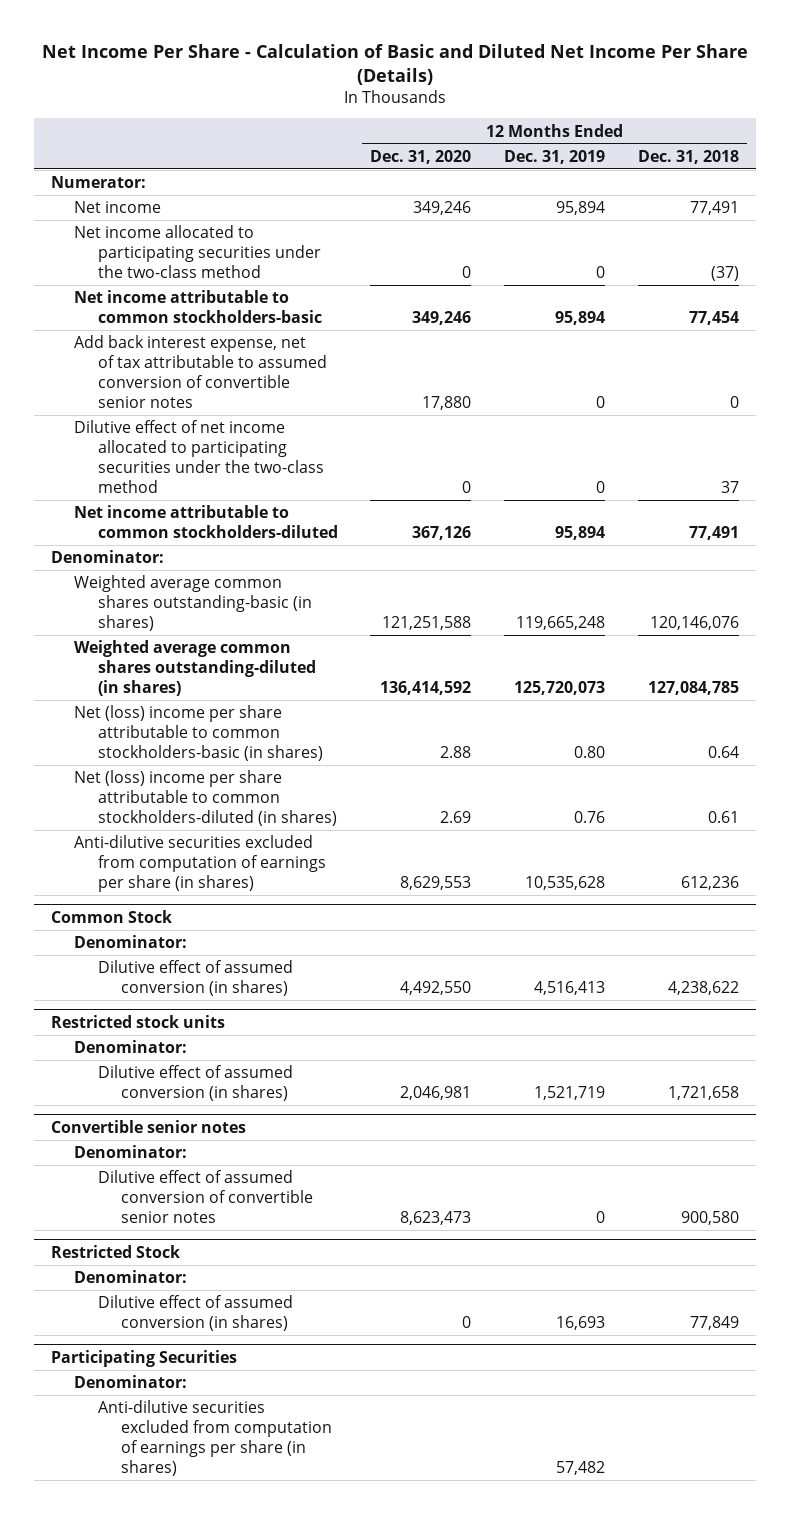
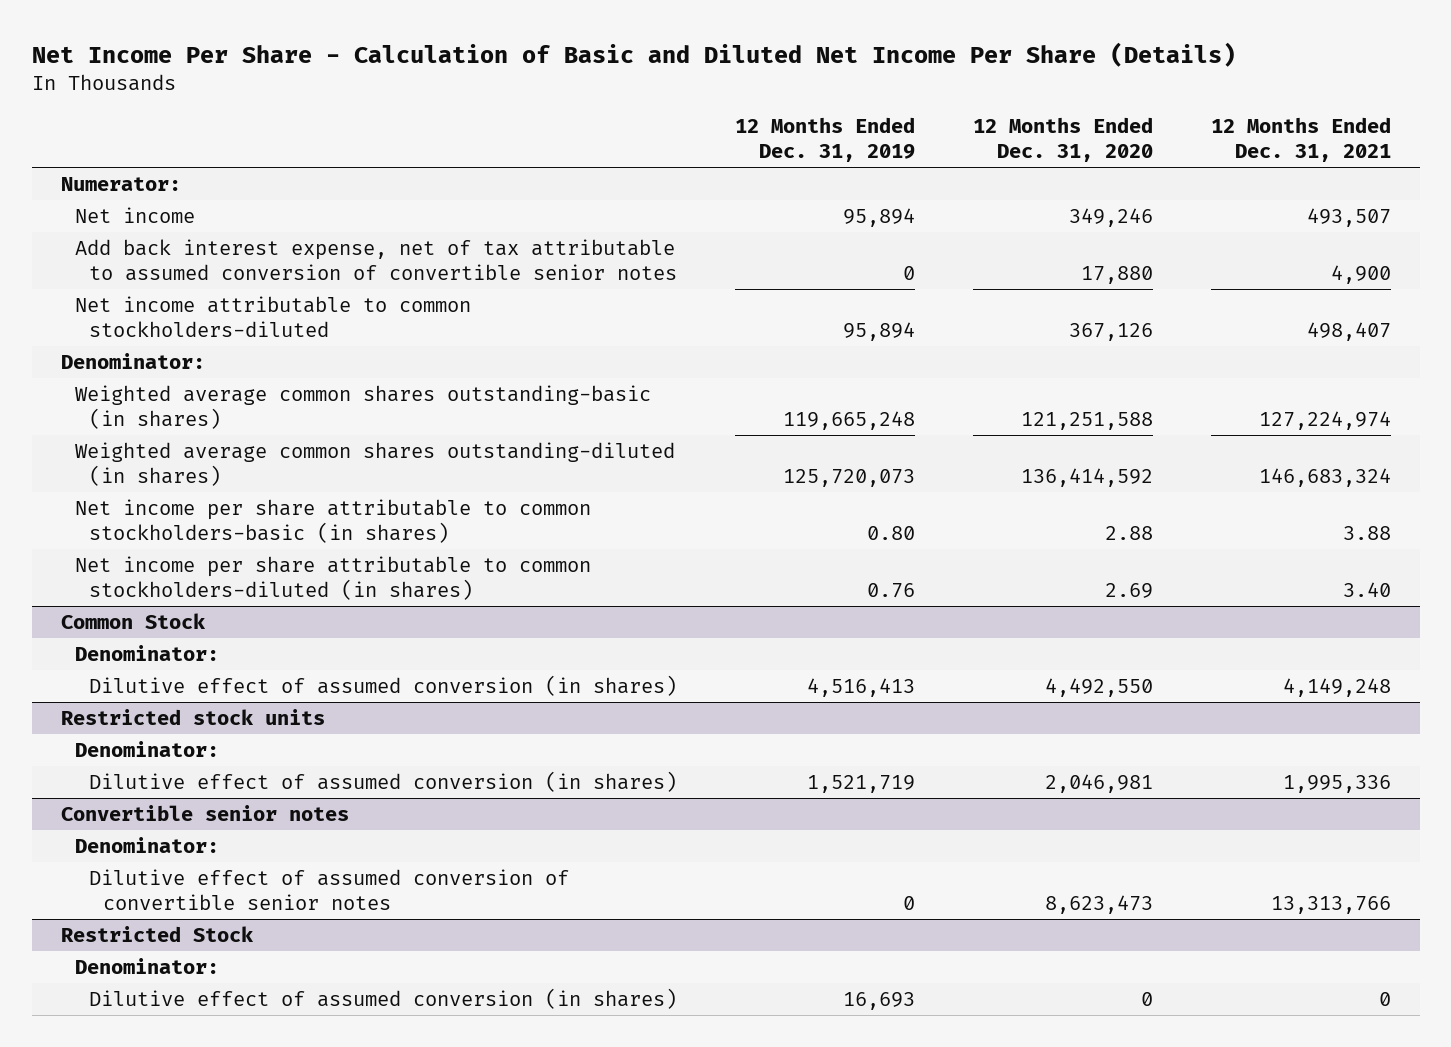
[638,149,740,164] Dec. 31, 2018 -> none
none -> [1210,117,1391,163] 12 Months Ended Dec. 31, 2021
[74,225,321,278] Net income allocated to participating securities under the two-class method -> none
[74,290,322,324] Net income attributable to common stockholders-basic -> none
[74,420,324,493] Dilutive effect of net income allocated to participating securities under the two-class method -> none
[74,835,326,892] Anti-dilutive securities excluded from computation of earnings per share (in shares) -> none
[74,705,323,761] Net (loss) income per share attributable to common stockholders-basic (in shares) -> [74,498,591,544] Net income per share attributable to common stockholders-basic (in shares)
[74,770,337,826] Net (loss) income per share attributable to common stockholders-diluted (in shares) -> [74,555,591,601] Net income per share attributable to common stockholders-diluted (in shares)
[50,1350,237,1368] Participating Securities -> none
[74,1375,188,1389] Denominator: -> none
[97,1400,332,1476] Anti-dilutive securities excluded from computation of earnings per share (in shares) -> none

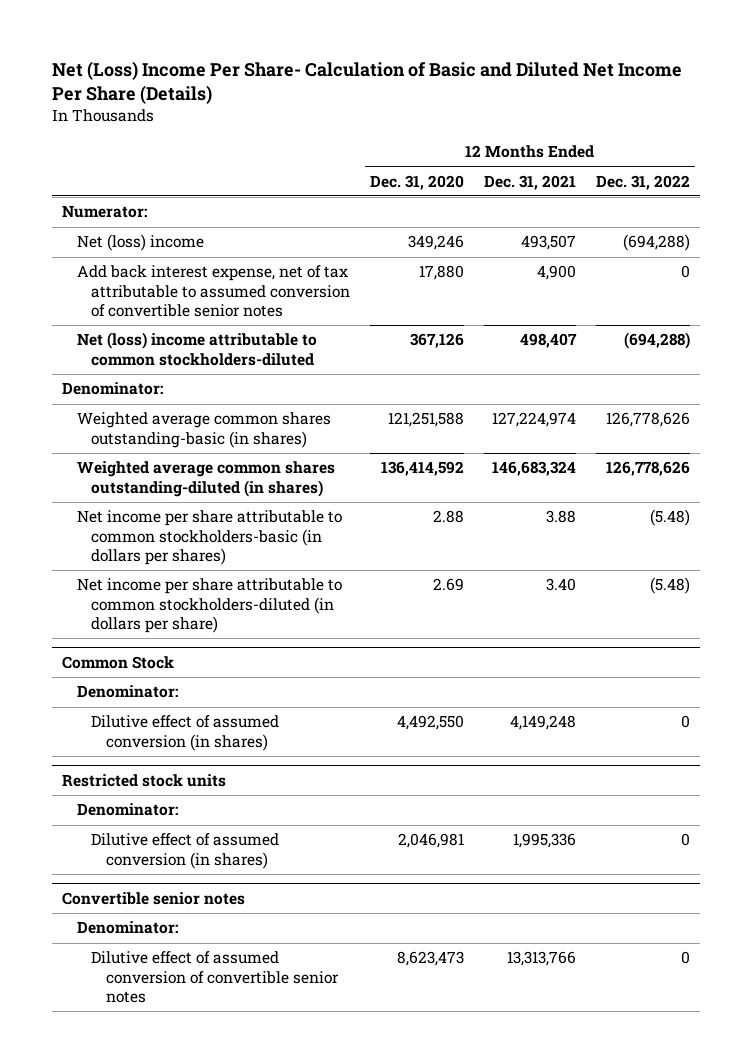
[31,41,1236,67] Net Income Per Share - Calculation of Basic and Diluted Net Income Per Share (Details) -> [52,61,683,105] Net (Loss) Income Per Share- Calculation of Basic and Diluted Net Income Per Share (Details)
[734,117,915,163] 12 Months Ended Dec. 31, 2019 -> none
none -> [595,174,690,190] Dec. 31, 2022
[74,206,195,223] Net income -> [76,234,204,252] Net (loss) income
[74,295,471,338] Net income attributable to common stockholders-diluted -> [76,332,317,366] Net (loss) income attributable to common stockholders-diluted
[74,498,591,544] Net income per share attributable to common stockholders-basic (in shares) -> [76,510,342,565] Net income per share attributable to common stockholders-basic (in dollars per shares)
[74,555,591,601] Net income per share attributable to common stockholders-diluted (in shares) -> [76,578,342,633] Net income per share attributable to common stockholders-diluted (in dollars per share)
[60,925,254,942] Restricted Stock -> none
[74,957,219,974] Denominator: -> none
[88,987,677,1009] Dilutive effect of assumed conversion (in shares) -> none

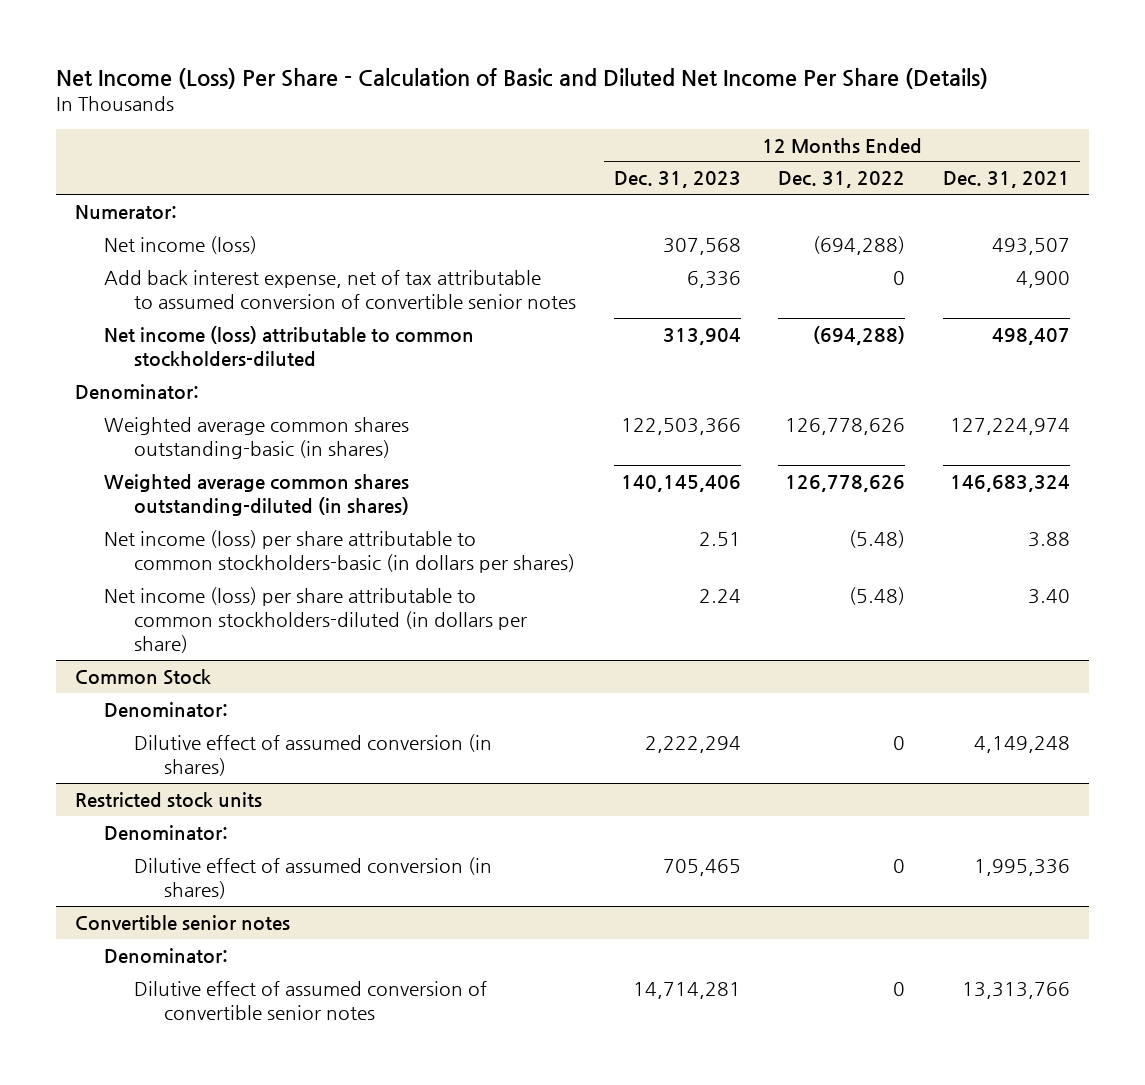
[52,61,683,105] Net (Loss) Income Per Share- Calculation of Basic and Diluted Net Income Per Share (Details) -> [55,67,988,89] Net Income (Loss) Per Share - Calculation of Basic and Diluted Net Income Per Share (Details)
[370,174,465,190] Dec. 31, 2020 -> none
none -> [613,171,741,189] Dec. 31, 2023
[76,234,204,252] Net (loss) income -> [104,235,258,254] Net income (loss)
[76,332,317,366] Net (loss) income attributable to common stockholders-diluted -> [104,325,475,367] Net income (loss) attributable to common stockholders-diluted
[76,510,342,565] Net income per share attributable to common stockholders-basic (in dollars per shares) -> [104,529,576,573] Net income (loss) per share attributable to common stockholders-basic (in dollars per shares)
[76,578,342,633] Net income per share attributable to common stockholders-diluted (in dollars per share) -> [104,586,528,653] Net income (loss) per share attributable to common stockholders-diluted (in dollars per share)

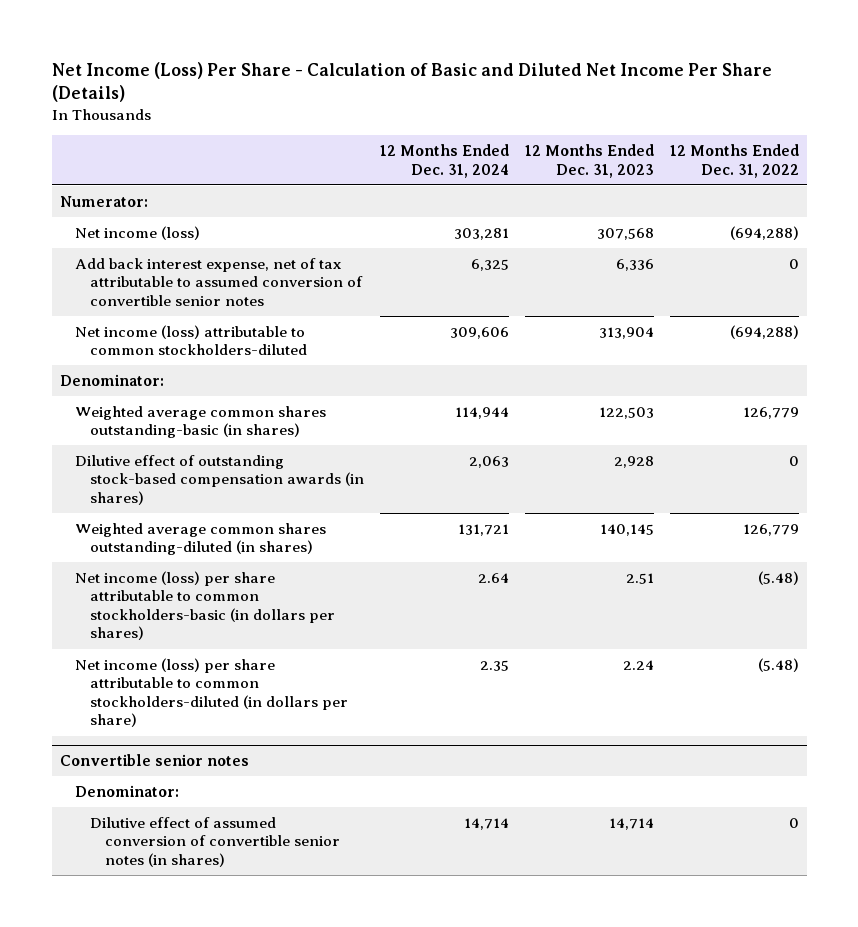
[943,171,1071,189] Dec. 31, 2021 -> none
none -> [380,143,510,178] 12 Months Ended Dec. 31, 2024
[620,417,741,435] 122,503,366 -> [598,406,654,419] 122,503
[785,417,906,435] 126,778,626 -> [742,406,799,419] 126,779
none -> [74,454,365,505] Dilutive effect of outstanding stock-based compensation awards (in shares)
[620,474,741,492] 140,145,406 -> [599,523,654,536] 140,145
[785,474,906,492] 126,778,626 -> [742,523,799,536] 126,779
[74,668,211,685] Common Stock -> none
[104,701,229,717] Denominator: -> none
[134,733,493,776] Dilutive effect of assumed conversion (in shares) -> none
[74,791,262,808] Restricted stock units -> none
[104,824,229,840] Denominator: -> none
[134,856,493,899] Dilutive effect of assumed conversion (in shares) -> none
[134,980,488,1020] Dilutive effect of assumed conversion of convertible senior notes -> [90,816,341,867] Dilutive effect of assumed conversion of convertible senior notes (in shares)
[632,981,741,999] 14,714,281 -> [608,817,654,830] 14,714

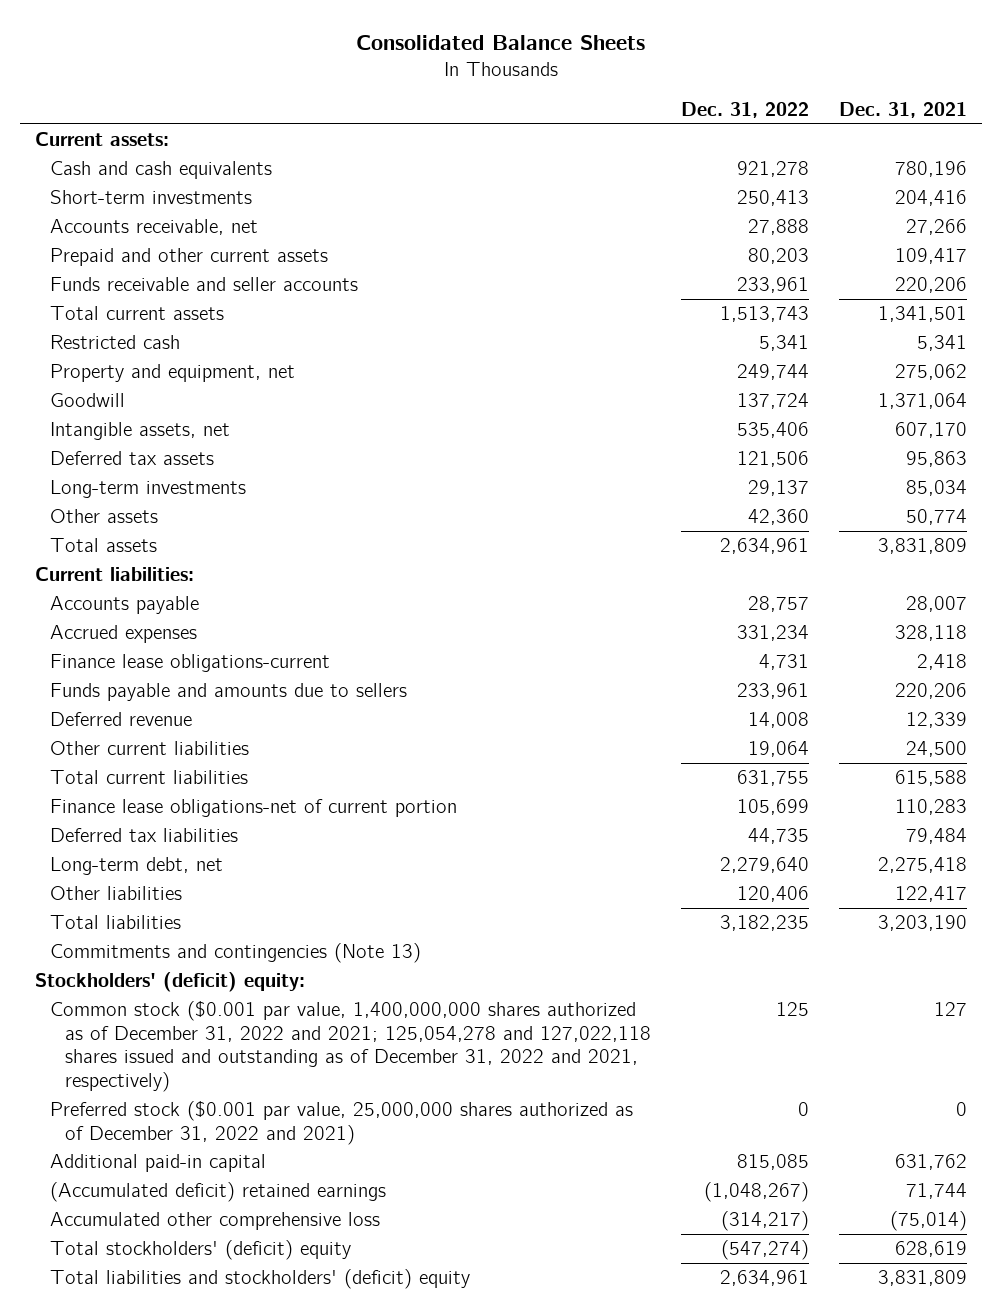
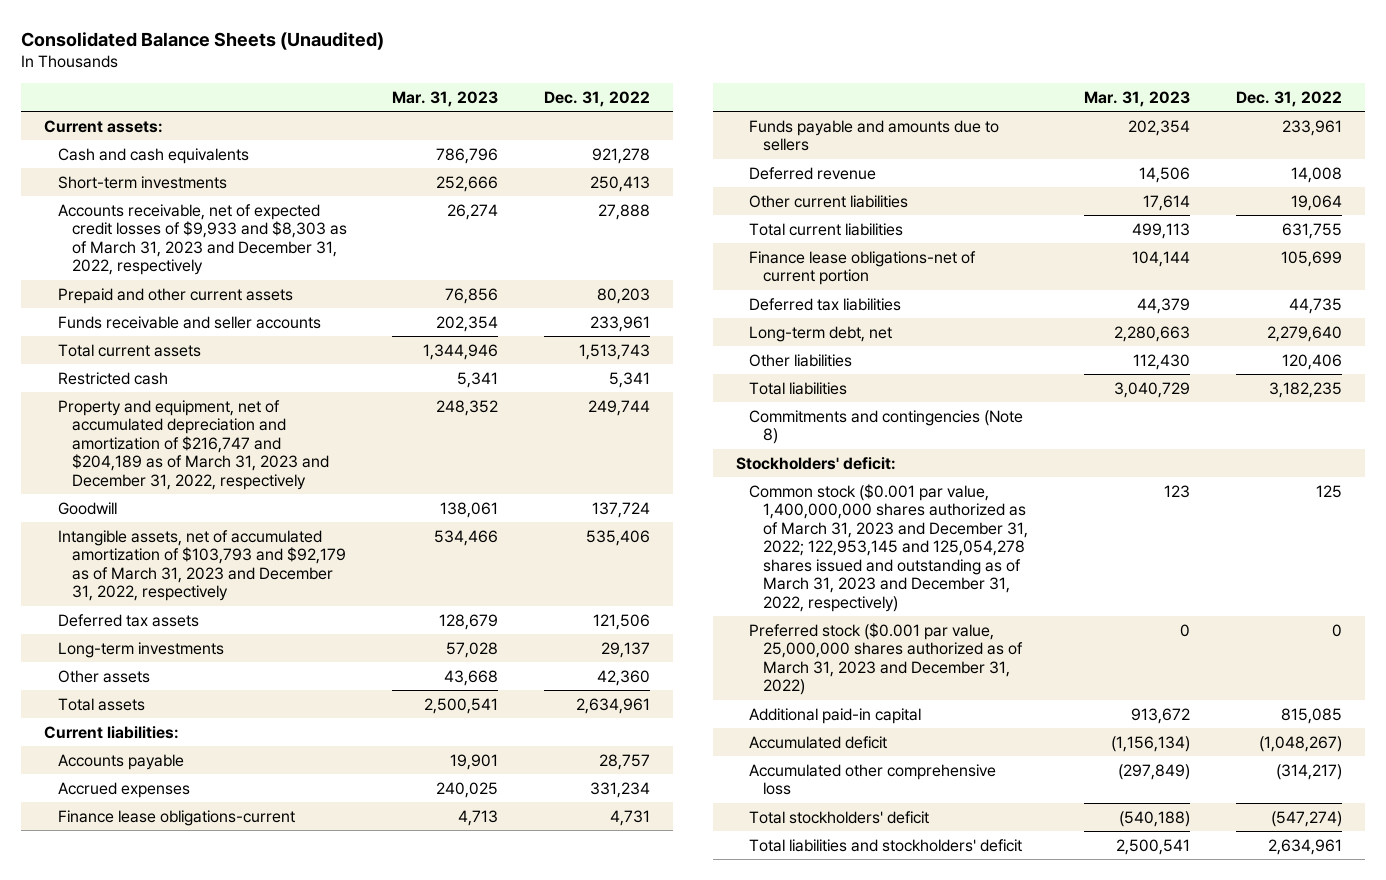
[355,34,645,50] Consolidated Balance Sheets -> [21,31,385,50] Consolidated Balance Sheets (Unaudited)
[838,102,967,119] Dec. 31, 2021 -> none
none -> [392,91,499,108] Mar. 31, 2023
[49,219,258,236] Accounts receivable, net -> [57,203,347,276] Accounts receivable, net of expected credit losses of $9,933 and $8,303 as of March 31, 2023 and December 31, 2022, respectively
[49,364,295,383] Property and equipment, net -> [57,399,329,490] Property and equipment, net of accumulated depreciation and amortization of $216,747 and $204,189 as of March 31, 2023 and December 31, 2022, respectively
[49,422,230,441] Intangible assets, net -> [57,529,346,602] Intangible assets, net of accumulated amortization of $103,793 and $92,179 as of March 31, 2023 and December 31, 2022, respectively
[49,943,421,964] Commitments and contingencies (Note 13) -> [749,409,1024,445] Commitments and contingencies (Note 8)
[34,972,305,993] Stockholders' (deficit) equity: -> [735,456,896,470] Stockholders' deficit:
[49,1001,651,1093] Common stock ($0.001 par value, 1,400,000,000 shares authorized as of December 31, 2022 and 2021; 125,054,278 and 127,022,118 shares issued and outstanding as of December 31, 2022 and 2021, respectively) -> [749,483,1029,612] Common stock ($0.001 par value, 1,400,000,000 shares authorized as of March 31, 2023 and December 31, 2022; 122,953,145 and 125,054,278 shares issued and outstanding as of March 31, 2023 and December 31, 2022, respectively)
[49,1101,633,1145] Preferred stock ($0.001 par value, 25,000,000 shares authorized as of December 31, 2022 and 2021) -> [749,622,1024,696] Preferred stock ($0.001 par value, 25,000,000 shares authorized as of March 31, 2023 and December 31, 2022)
[49,1182,386,1203] (Accumulated deficit) retained earnings -> [749,735,888,749] Accumulated deficit
[49,1240,351,1261] Total stockholders' (deficit) equity -> [749,810,930,824] Total stockholders' deficit
[49,1269,470,1290] Total liabilities and stockholders' (deficit) equity -> [749,838,1023,852] Total liabilities and stockholders' deficit

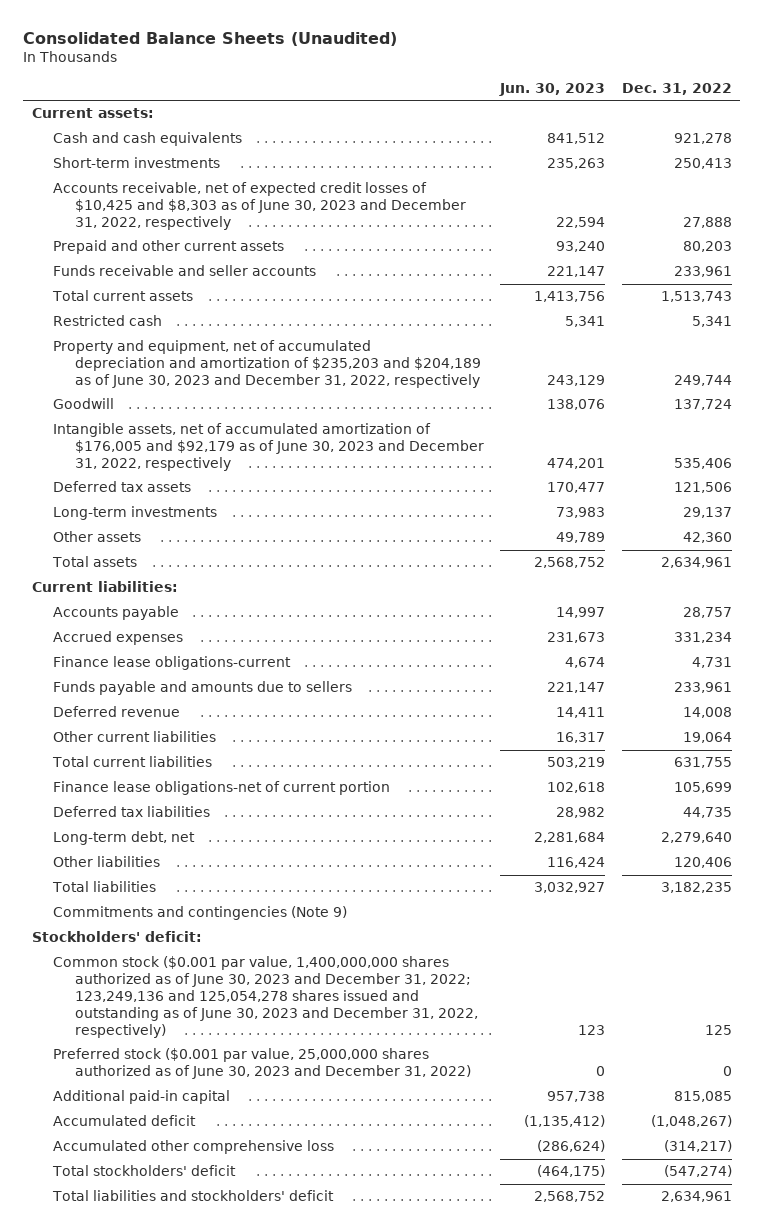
[392,91,499,108] Mar. 31, 2023 -> none
none -> [499,83,606,97] Jun. 30, 2023
[57,203,347,276] Accounts receivable, net of expected credit losses of $9,933 and $8,303 as of March 31, 2023 and December 31, 2022, respectively -> [53,182,466,231] Accounts receivable, net of expected credit losses of $10,425 and $8,303 as of June 30, 2023 and December 31, 2022, respectively
[57,399,329,490] Property and equipment, net of accumulated depreciation and amortization of $216,747 and $204,189 as of March 31, 2023 and December 31, 2022, respectively -> [53,340,481,389] Property and equipment, net of accumulated depreciation and amortization of $235,203 and $204,189 as of June 30, 2023 and December 31, 2022, respectively
[57,529,346,602] Intangible assets, net of accumulated amortization of $103,793 and $92,179 as of March 31, 2023 and December 31, 2022, respectively -> [53,423,484,472] Intangible assets, net of accumulated amortization of $176,005 and $92,179 as of June 30, 2023 and December 31, 2022, respectively
[749,409,1024,445] Commitments and contingencies (Note 8) -> [53,906,348,921] Commitments and contingencies (Note 9)
[749,483,1029,612] Common stock ($0.001 par value, 1,400,000,000 shares authorized as of March 31, 2023 and December 31, 2022; 122,953,145 and 125,054,278 shares issued and outstanding as of March 31, 2023 and December 31, 2022, respectively) -> [53,956,478,1039] Common stock ($0.001 par value, 1,400,000,000 shares authorized as of June 30, 2023 and December 31, 2022; 123,249,136 and 125,054,278 shares issued and outstanding as of June 30, 2023 and December 31, 2022, respectively)
[749,622,1024,696] Preferred stock ($0.001 par value, 25,000,000 shares authorized as of March 31, 2023 and December 31, 2022) -> [53,1048,471,1080] Preferred stock ($0.001 par value, 25,000,000 shares authorized as of June 30, 2023 and December 31, 2022)

